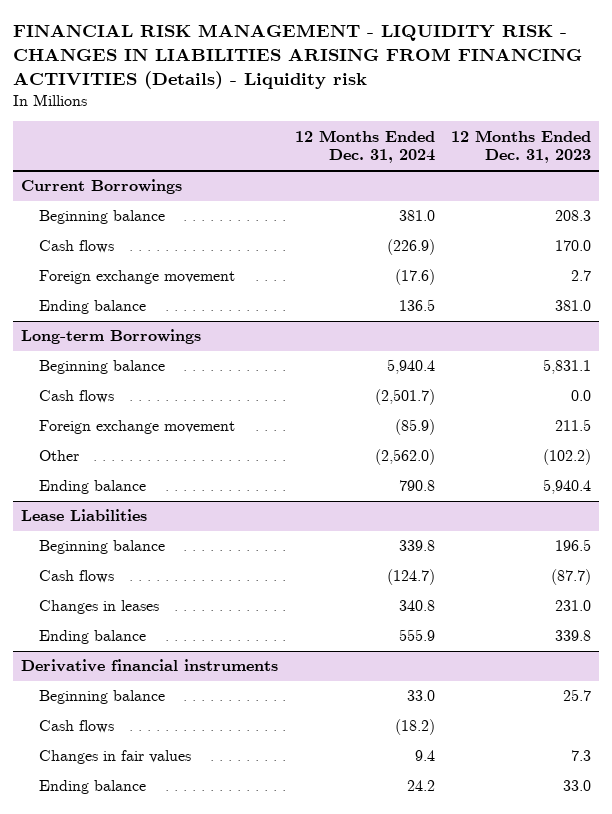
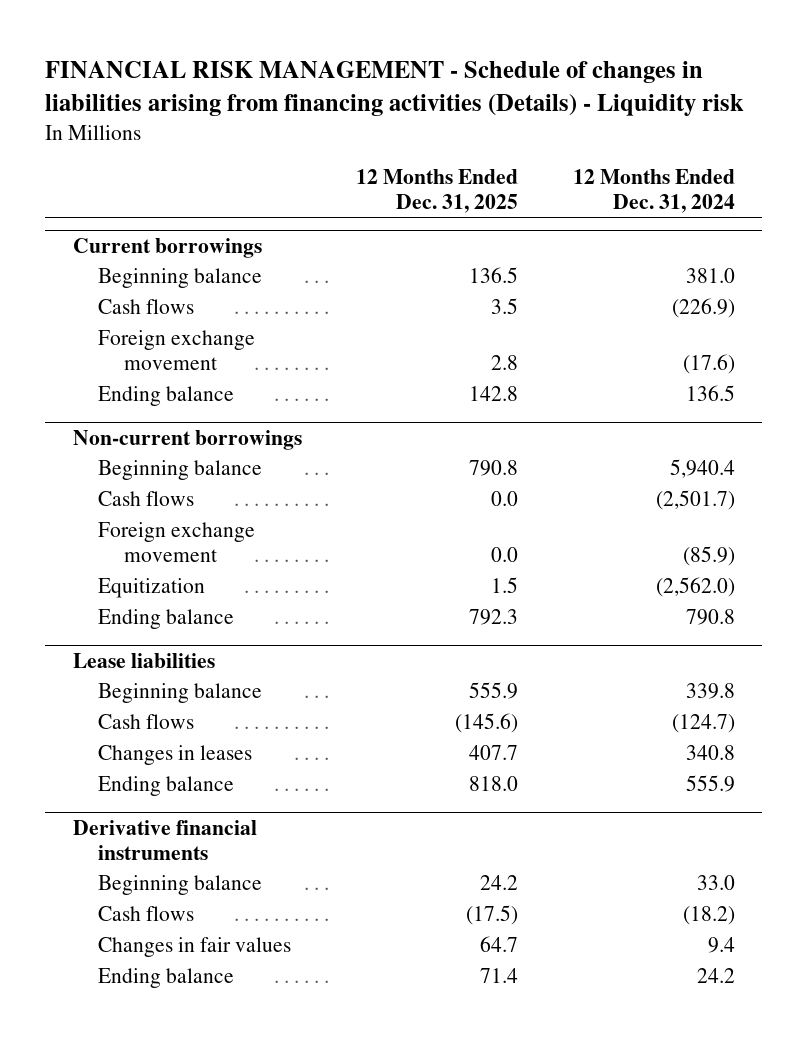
[12,23,582,90] FINANCIAL RISK MANAGEMENT - LIQUIDITY RISK - CHANGES IN LIABILITIES ARISING FROM FINANCING ACTIVITIES (Details) - Liquidity risk -> [45,61,745,117] FINANCIAL RISK MANAGEMENT - Schedule of changes in liabilities arising from financing activities (Details) - Liquidity risk
[451,129,592,164] 12 Months Ended Dec. 31, 2023 -> none
none -> [356,168,519,213] 12 Months Ended Dec. 31, 2025
[21,179,183,195] Current Borrowings -> [72,237,262,258] Current borrowings
[21,329,202,345] Long-term Borrowings -> [72,429,302,450] Non-current borrowings
[39,450,80,462] Other -> [98,578,206,599] Equitization
[21,509,148,522] Lease Liabilities -> [72,652,215,668] Lease liabilities

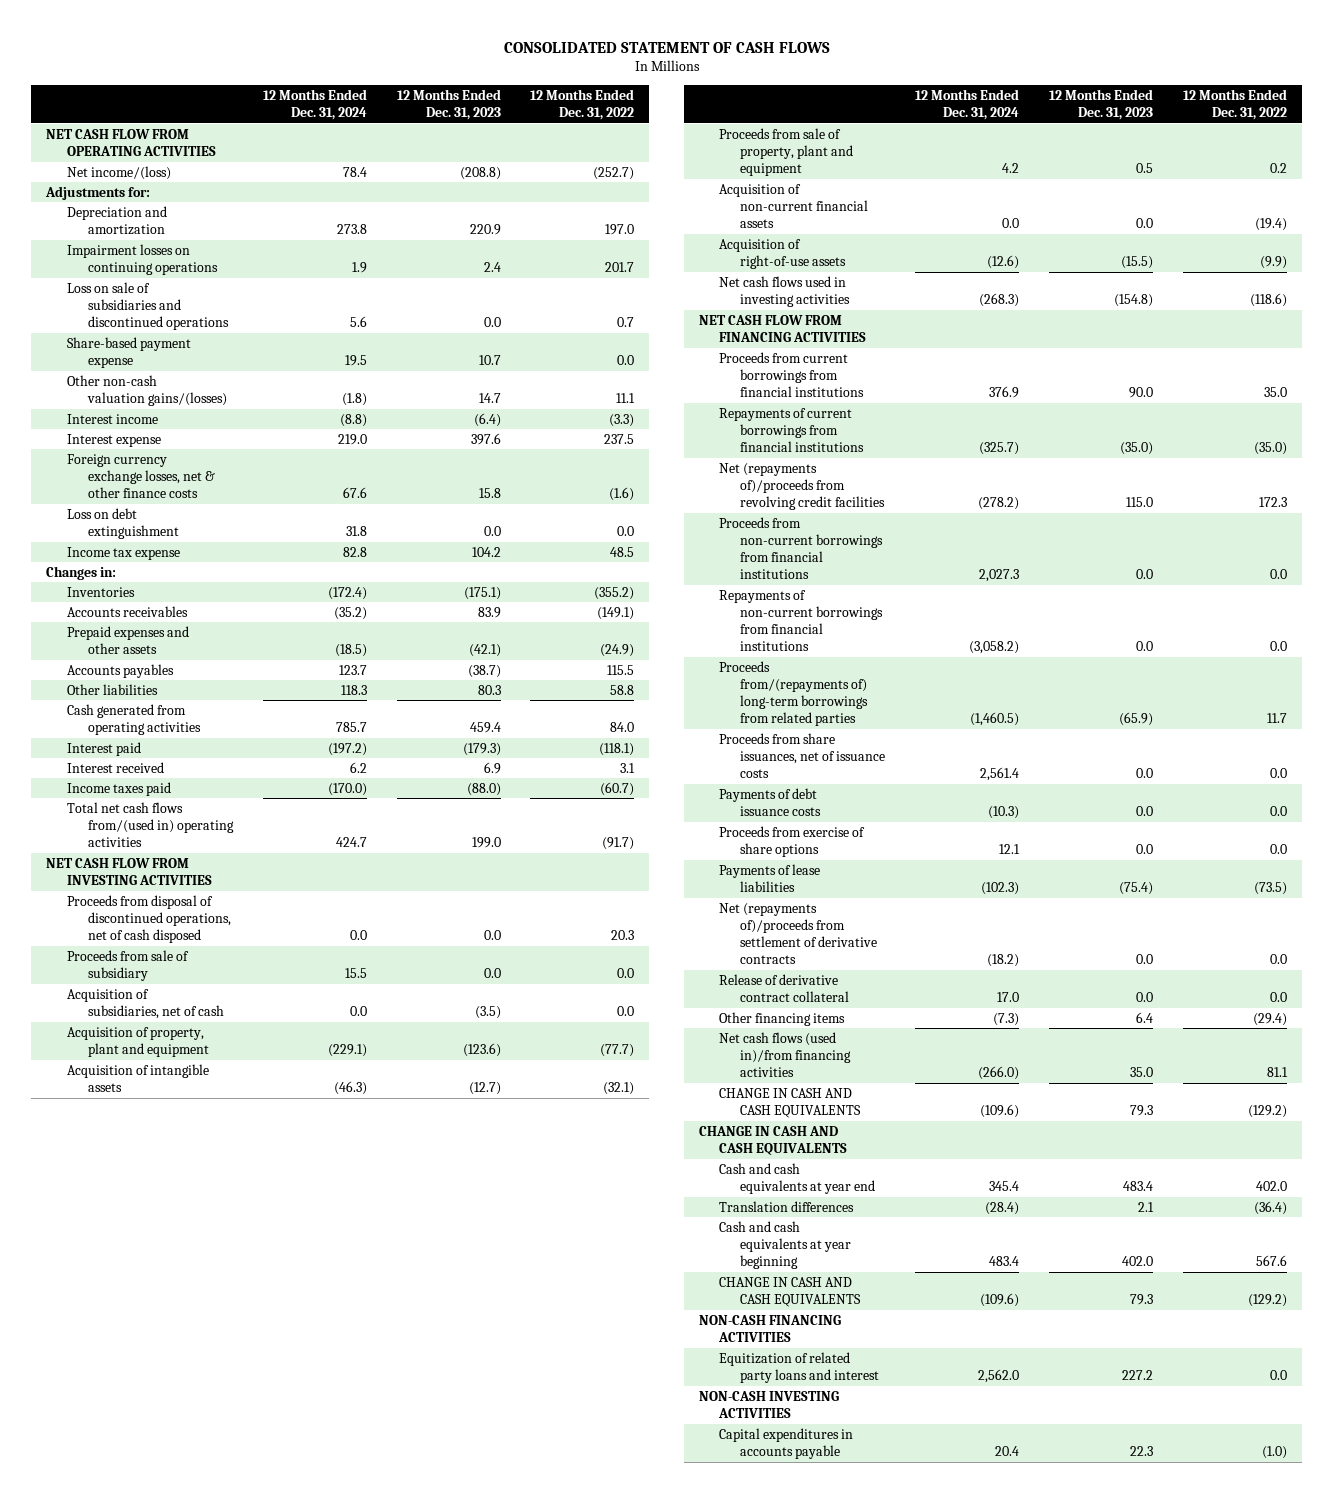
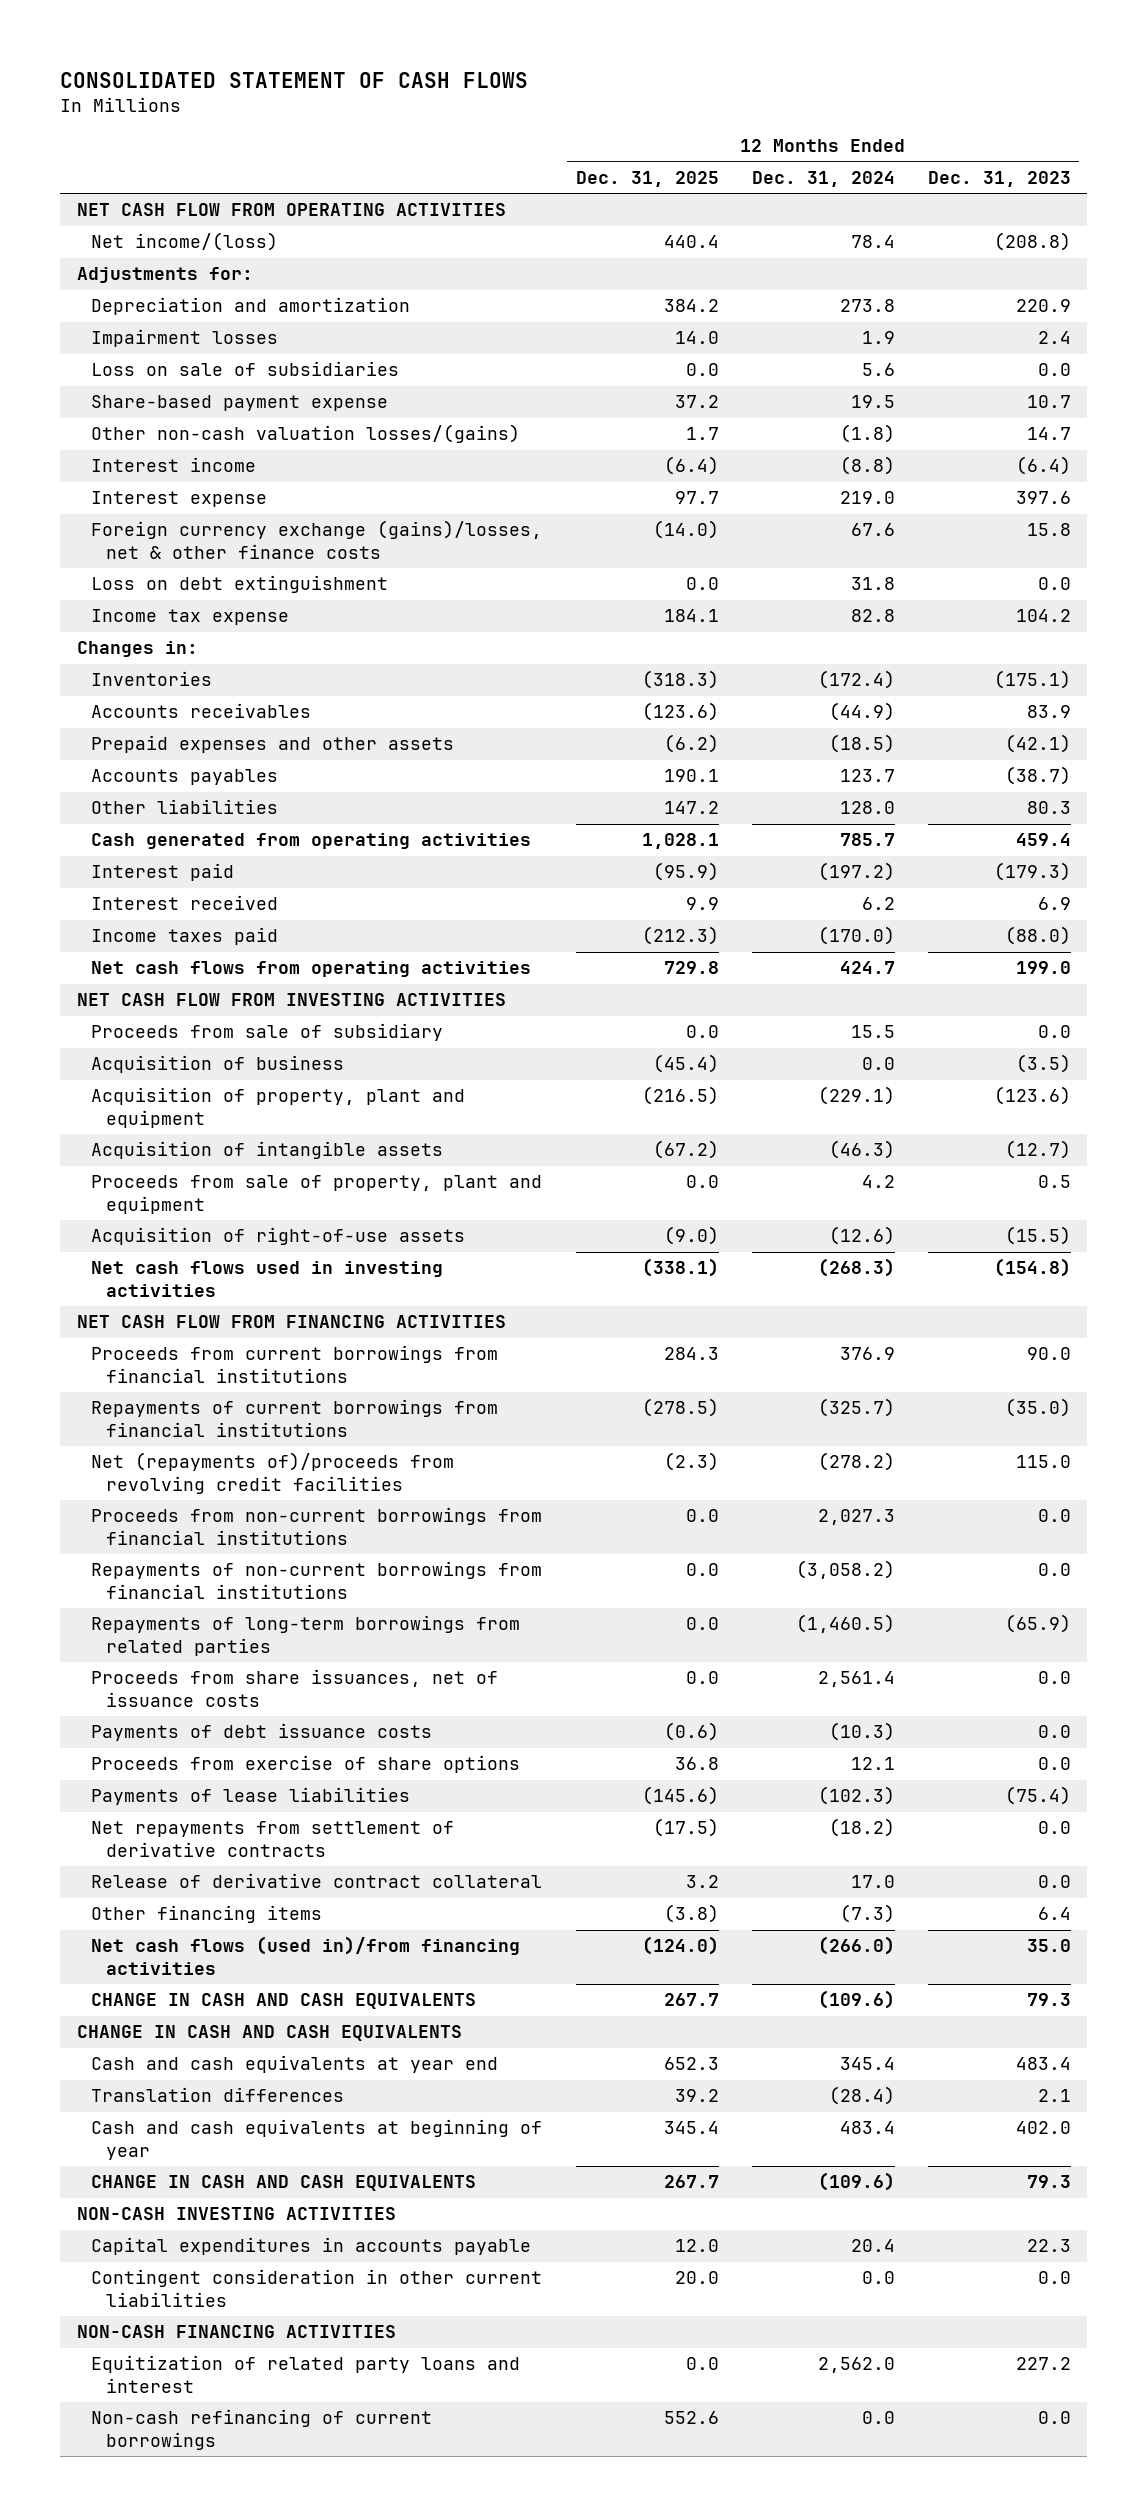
[530,88,635,120] 12 Months Ended Dec. 31, 2022 -> none
none -> [575,170,719,187] Dec. 31, 2025
[66,243,218,276] Impairment losses on continuing operations -> [91,329,279,348] Impairment losses
[66,281,229,331] Loss on sale of subsidiaries and discontinued operations -> [91,361,400,377] Loss on sale of subsidiaries
[66,374,227,407] Other non-cash valuation gains/(losses) -> [91,424,521,444] Other non-cash valuation losses/(gains)
[66,453,215,499] Foreign currency exchange losses, net & other finance costs -> [91,520,543,559] Foreign currency exchange (gains)/losses, net & other finance costs
[333,606,367,620] (35.2) -> [828,702,895,722] (44.9)
[340,684,367,695] 118.3 -> [839,801,895,815] 128.0
[66,801,234,848] Total net cash flows from/(used in) operating activities -> [91,961,532,978] Net cash flows from operating activities
[66,894,231,944] Proceeds from disposal of discontinued operations, net of cash disposed -> none
[66,988,224,1020] Acquisition of subsidiaries, net of cash -> [91,1055,345,1074] Acquisition of business
[719,183,869,229] Acquisition of non-current financial assets -> none
[719,660,869,727] Proceeds from/(repayments of) long-term borrowings from related parties -> [91,1615,521,1656] Repayments of long-term borrowings from related parties
[719,902,878,965] Net (repayments of)/proceeds from settlement of derivative contracts -> [91,1821,455,1857] Net repayments from settlement of derivative contracts
[719,1220,852,1270] Cash and cash equivalents at year beginning -> [91,2119,543,2160] Cash and cash equivalents at beginning of year
none -> [91,2269,543,2307] Contingent consideration in other current liabilities
[698,1314,841,1343] NON-CASH FINANCING ACTIVITIES -> [76,2325,396,2339] NON-CASH FINANCING ACTIVITIES
[719,1351,880,1384] Equitization of related party loans and interest -> [91,2355,521,2393] Equitization of related party loans and interest
none -> [91,2409,433,2450] Non-cash refinancing of current borrowings

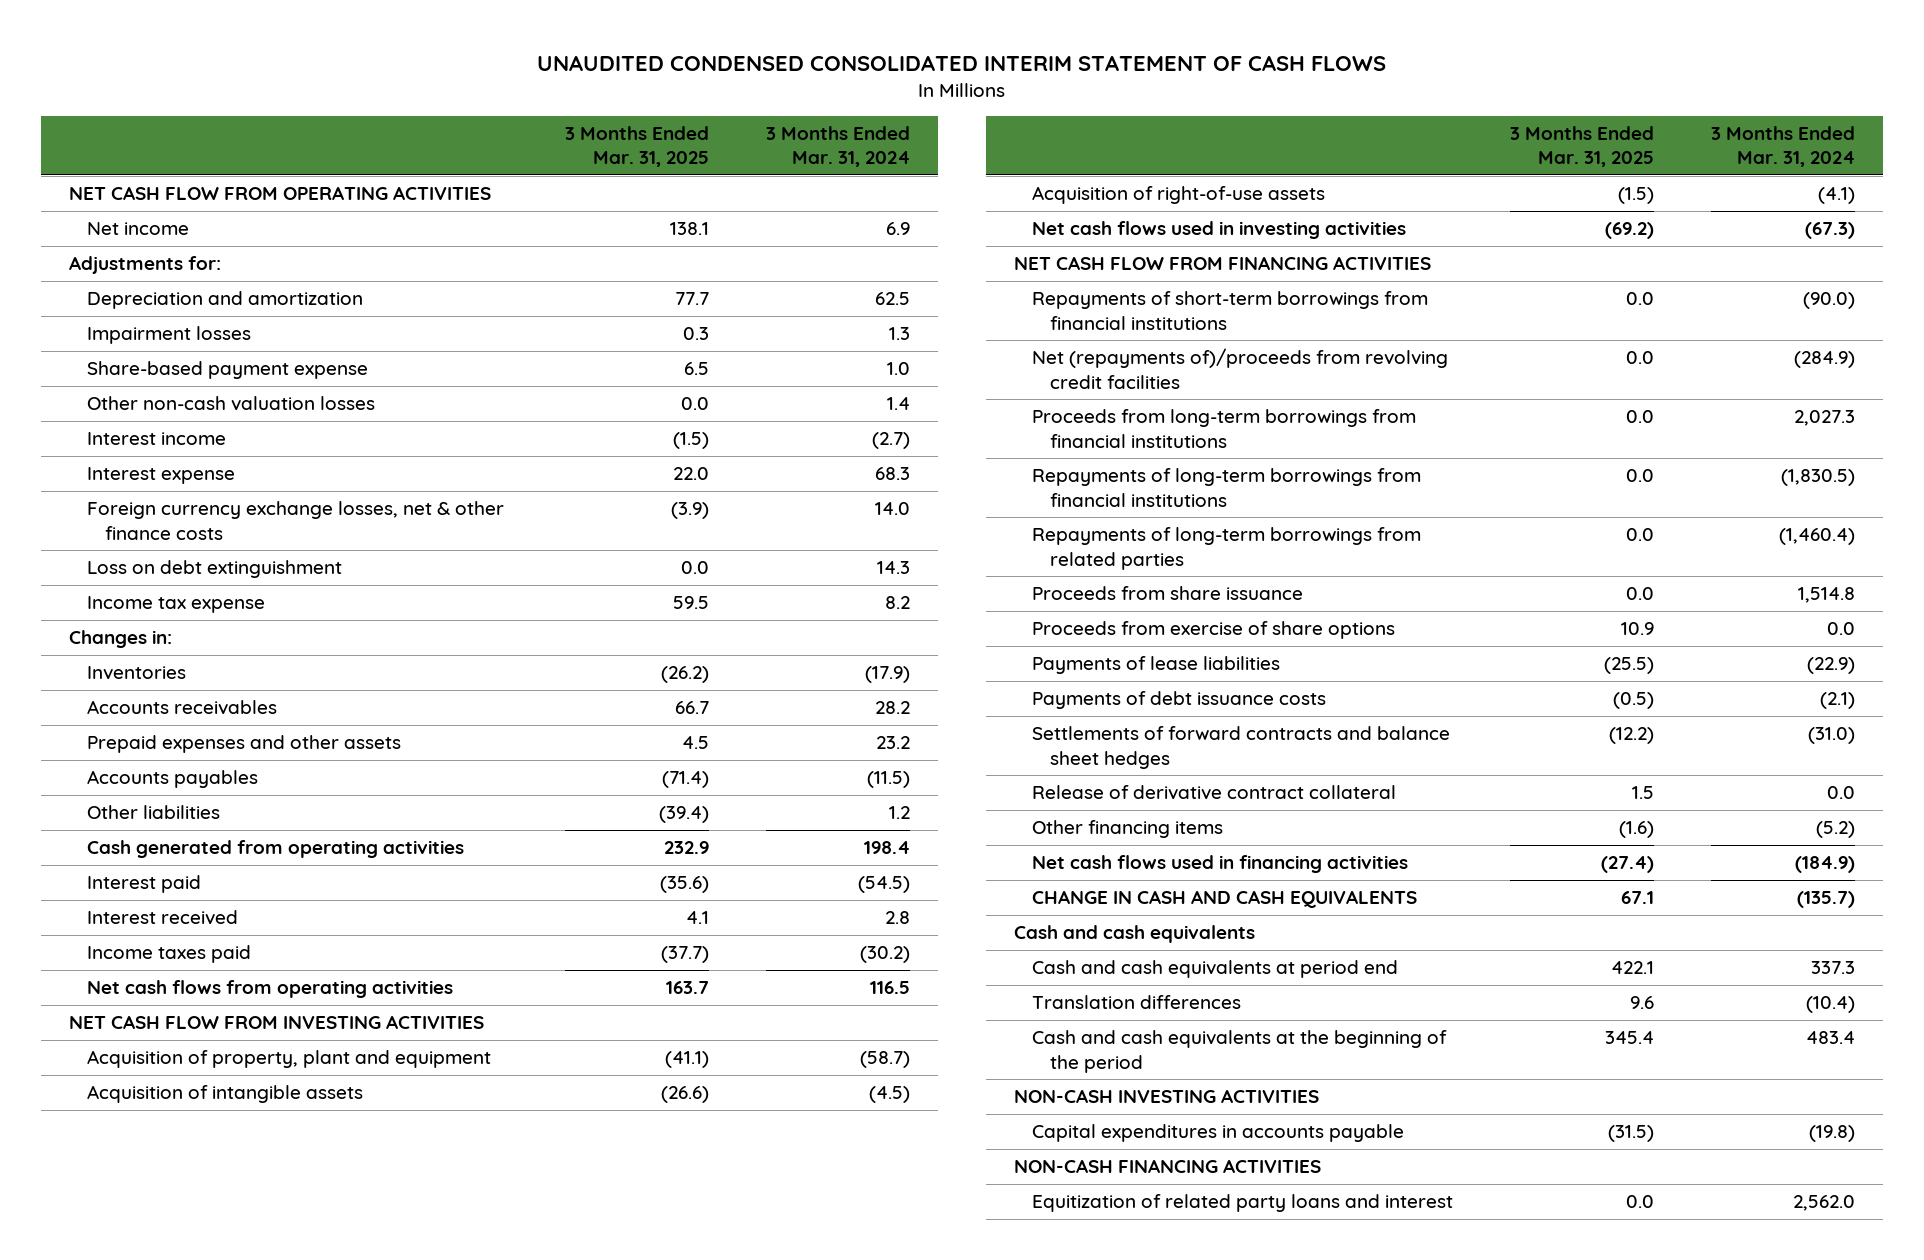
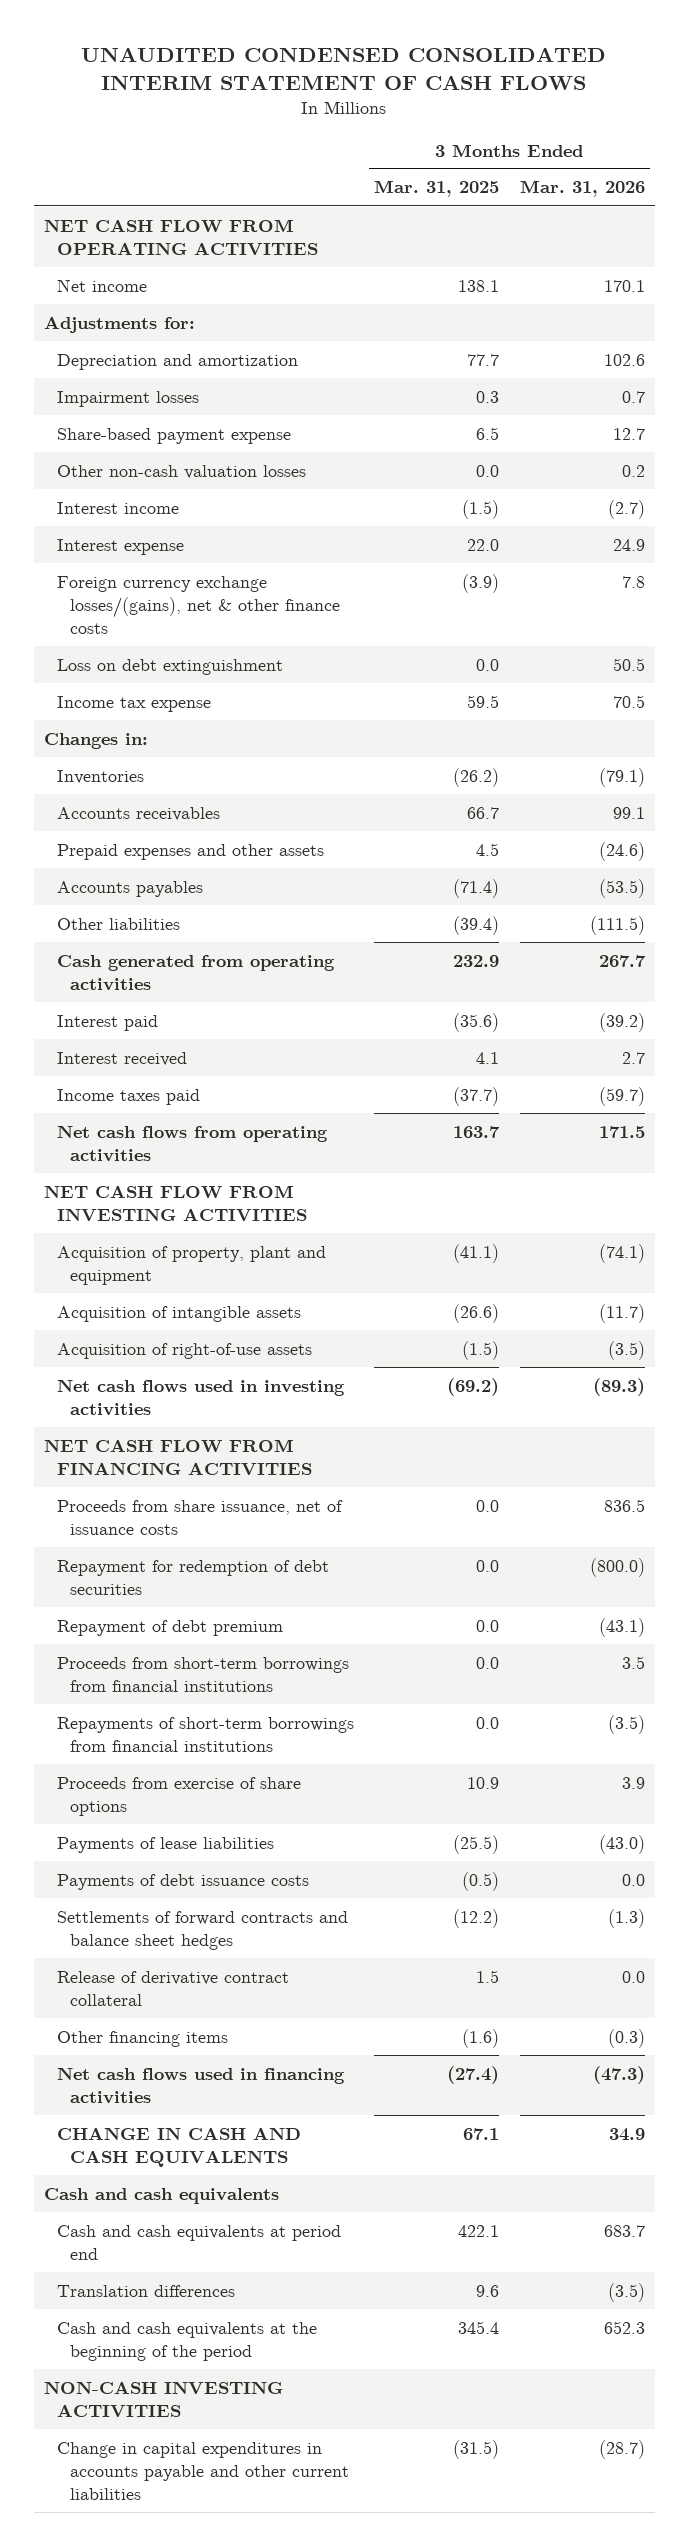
[765,125,910,168] 3 Months Ended Mar. 31, 2024 -> none
none -> [519,180,645,198] Mar. 31, 2026
[87,501,505,540] Foreign currency exchange losses, net & other finance costs -> [56,575,340,635] Foreign currency exchange losses/(gains), net & other finance costs
none -> [56,1499,343,1535] Proceeds from share issuance, net of issuance costs
none -> [56,1559,329,1595] Repayment for redemption of debt securities
none -> [56,1619,283,1636] Repayment of debt premium
none -> [56,1656,349,1692] Proceeds from short-term borrowings from financial institutions
[1032,348,1449,389] Net (repayments of)/proceeds from revolving credit facilities -> none
[1032,409,1417,448] Proceeds from long-term borrowings from financial institutions -> none
[1032,468,1422,507] Repayments of long-term borrowings from financial institutions -> none
[1032,527,1422,570] Repayments of long-term borrowings from related parties -> none
[1032,586,1304,601] Proceeds from share issuance -> none
[1014,1159,1322,1174] NON-CASH FINANCING ACTIVITIES -> none
[1032,1194,1454,1213] Equitization of related party loans and interest -> none
[1032,1124,1405,1143] Capital expenditures in accounts payable -> [56,2441,349,2501] Change in capital expenditures in accounts payable and other current liabilities

